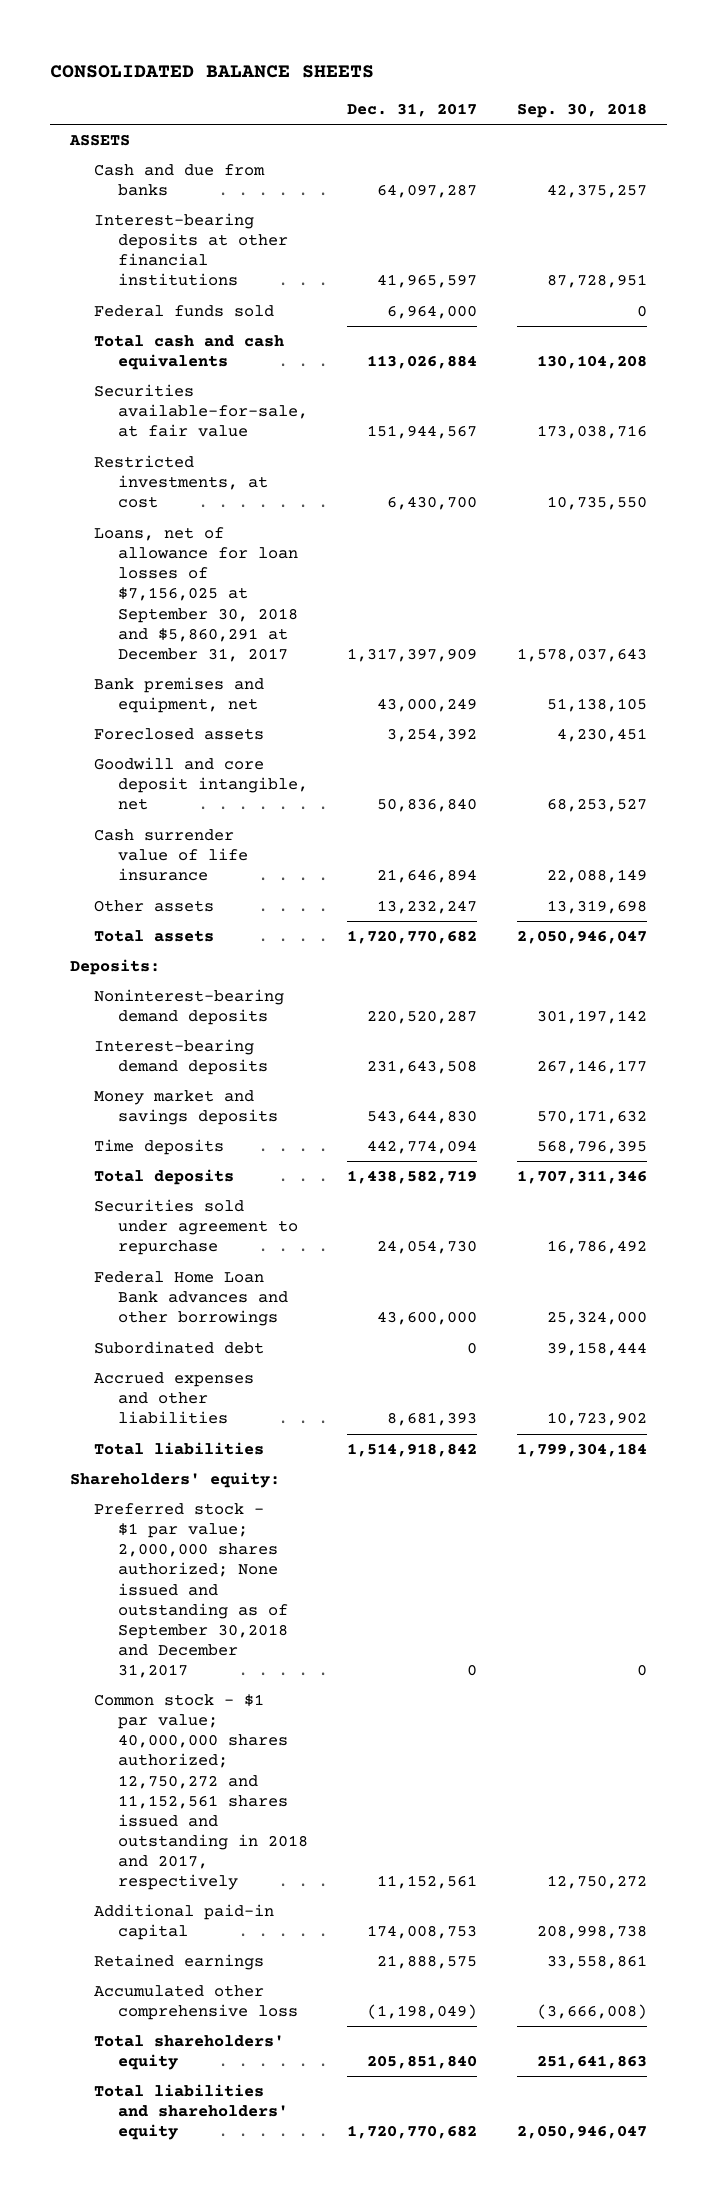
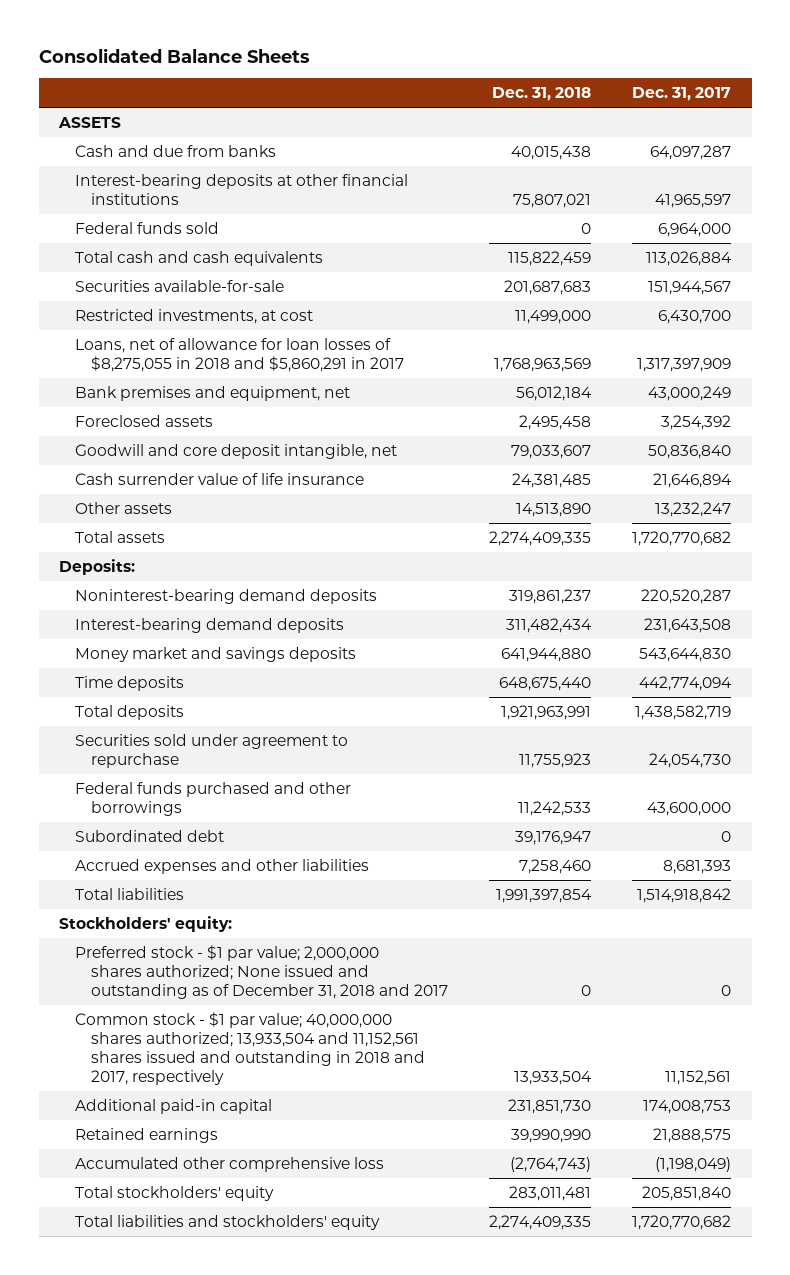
[49,64,374,78] CONSOLIDATED BALANCE SHEETS -> [38,47,310,63] Consolidated Balance Sheets
[516,103,647,119] Sep. 30, 2018 -> none
none -> [492,87,592,102] Dec. 31, 2018
[93,384,308,438] Securities available-for-sale, at fair value -> [75,279,285,292] Securities available-for-sale
[93,527,298,662] Loans, net of allowance for loan losses of $7,156,025 at September 30, 2018 and $5,860,291 at December 31, 2017 -> [75,337,404,372] Loans, net of allowance for loan losses of $8,275,055 in 2018 and $5,860,291 in 2017
[93,1271,288,1327] Federal Home Loan Bank advances and other borrowings -> [75,781,352,816] Federal funds purchased and other borrowings
[69,1472,280,1489] Shareholders' equity: -> [59,915,233,932] Stockholders' equity:
[93,1503,288,1678] Preferred stock - $1 par value; 2,000,000 shares authorized; None issued and outstanding as of September 30,2018 and December 31,2017 -> [75,944,448,999] Preferred stock - $1 par value; 2,000,000 shares authorized; None issued and outstanding as of December 31, 2018 and 2017
[93,1694,308,1891] Common stock - $1 par value; 40,000,000 shares authorized; 12,750,272 and 11,152,561 shares issued and outstanding in 2018 and 2017, respectively -> [75,1011,425,1085] Common stock - $1 par value; 40,000,000 shares authorized; 13,933,504 and 11,152,561 shares issued and outstanding in 2018 and 2017, respectively
[93,2035,284,2071] Total shareholders' equity -> [75,1185,275,1201] Total stockholders' equity
[93,2084,288,2141] Total liabilities and shareholders' equity -> [75,1214,381,1230] Total liabilities and stockholders' equity

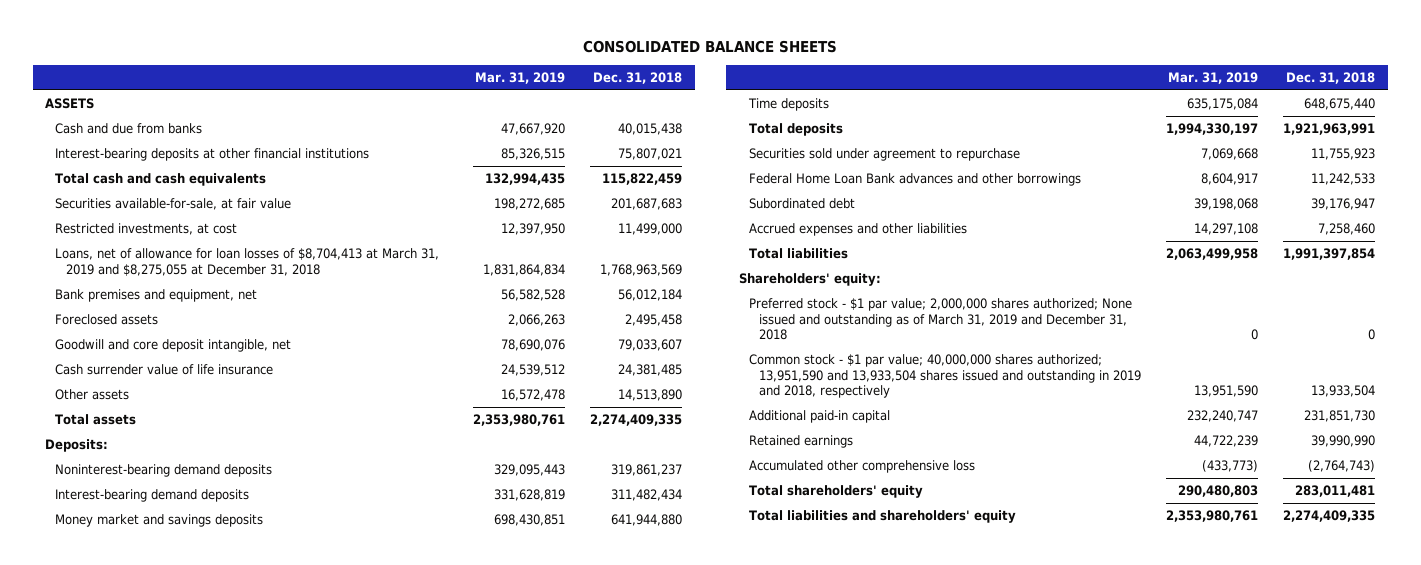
[38,47,310,63] Consolidated Balance Sheets -> [583,40,838,54] CONSOLIDATED BALANCE SHEETS
[632,87,732,102] Dec. 31, 2017 -> none
none -> [474,71,565,84] Mar. 31, 2019
[75,221,220,234] Federal funds sold -> none
[75,279,285,292] Securities available-for-sale -> [55,198,292,211] Securities available-for-sale, at fair value
[75,337,404,372] Loans, net of allowance for loan losses of $8,275,055 in 2018 and $5,860,291 in 2017 -> [55,248,440,276] Loans, net of allowance for loan losses of $8,704,413 at March 31, 2019 and $8,275,055 at December 31, 2018
[75,781,352,816] Federal funds purchased and other borrowings -> [748,173,1081,187] Federal Home Loan Bank advances and other borrowings
[59,915,233,932] Stockholders' equity: -> [738,273,881,287] Shareholders' equity:
[75,944,448,999] Preferred stock - $1 par value; 2,000,000 shares authorized; None issued and outstanding as of December 31, 2018 and 2017 -> [748,298,1132,340] Preferred stock - $1 par value; 2,000,000 shares authorized; None issued and outstanding as of March 31, 2019 and December 31, 2018
[75,1011,425,1085] Common stock - $1 par value; 40,000,000 shares authorized; 13,933,504 and 11,152,561 shares issued and outstanding in 2018 and 2017, respectively -> [748,354,1141,398] Common stock - $1 par value; 40,000,000 shares authorized; 13,951,590 and 13,933,504 shares issued and outstanding in 2019 and 2018, respectively
[75,1185,275,1201] Total stockholders' equity -> [748,485,923,499] Total shareholders' equity
[75,1214,381,1230] Total liabilities and stockholders' equity -> [748,510,1016,524] Total liabilities and shareholders' equity

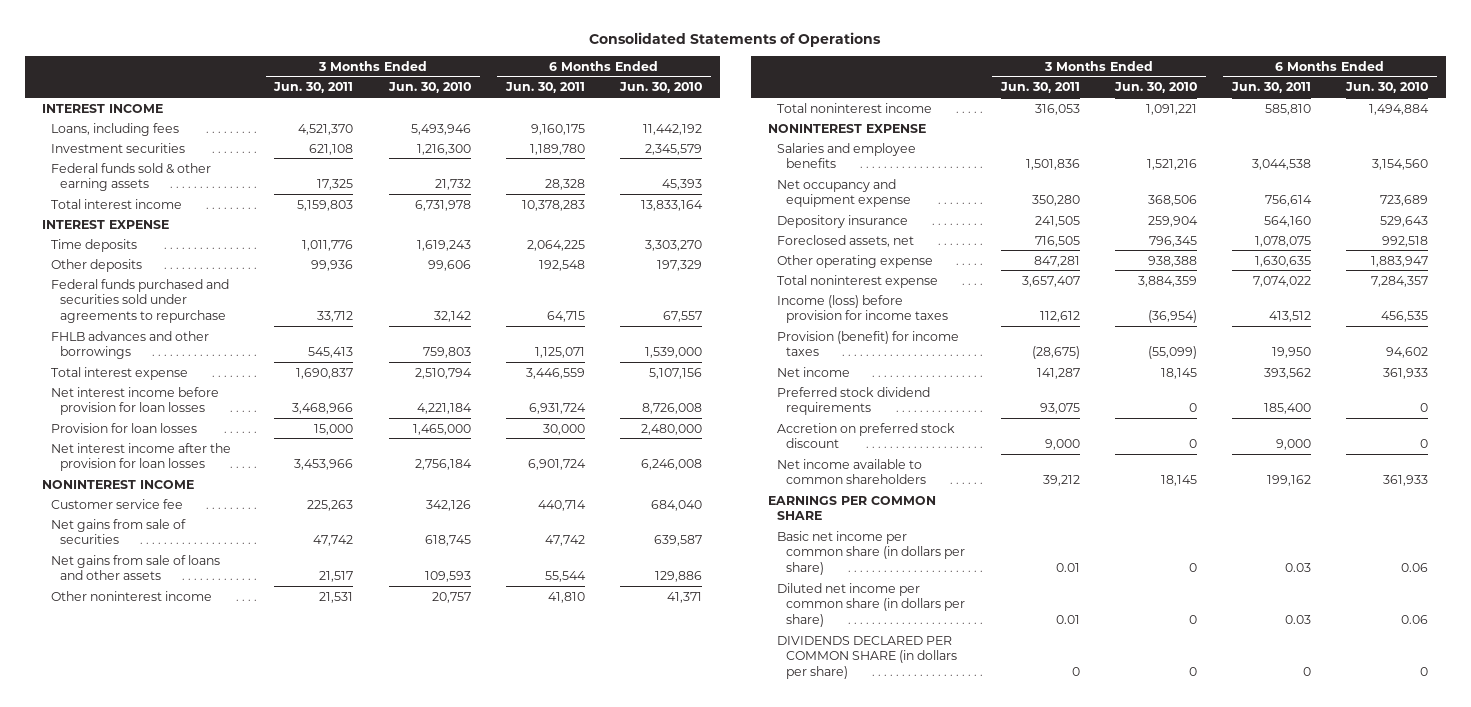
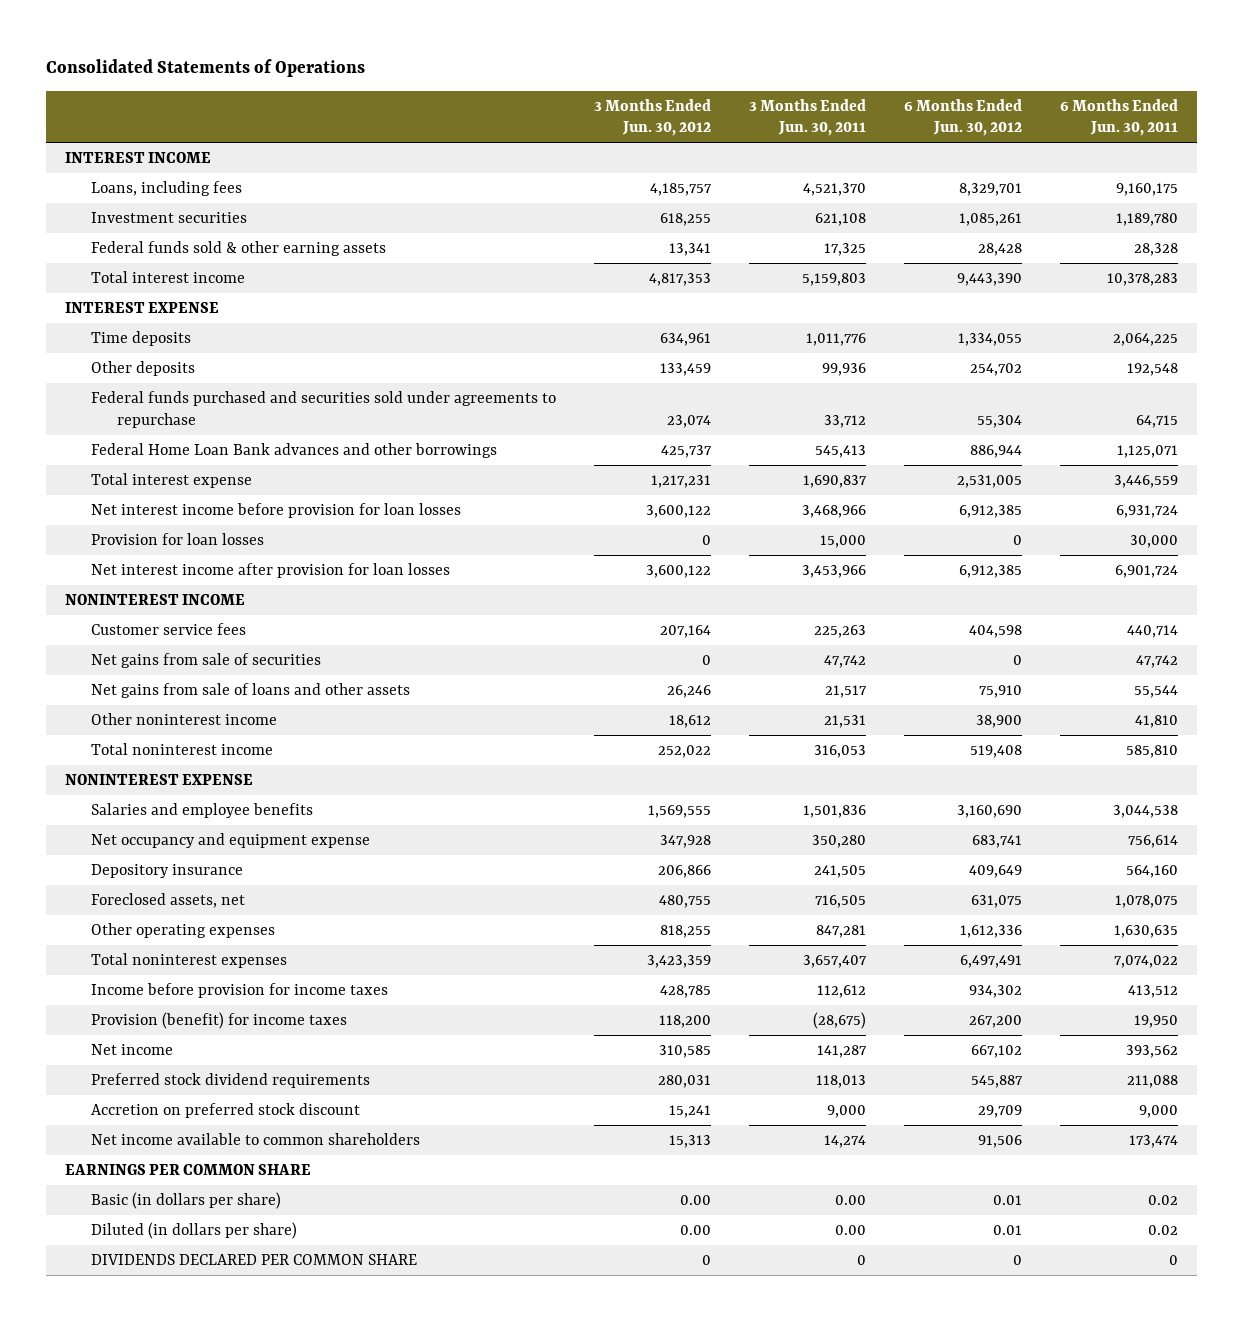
[387,82,471,94] Jun. 30, 2010 -> none
[619,82,703,94] Jun. 30, 2010 -> none
none -> [594,98,712,137] 3 Months Ended Jun. 30, 2012
none -> [904,98,1023,137] 6 Months Ended Jun. 30, 2012
[51,330,210,360] FHLB advances and other borrowings -> [91,442,498,458] Federal Home Loan Bank advances and other borrowings
[51,442,232,472] Net interest income after the provision for loan losses -> [91,562,451,578] Net interest income after provision for loan losses
[51,498,184,509] Customer service fee -> [91,622,247,635] Customer service fees
[777,254,934,268] Other operating expense -> [91,922,276,938] Other operating expenses
[777,274,939,288] Total noninterest expense -> [91,952,288,968] Total noninterest expenses
[777,294,949,324] Income (loss) before provision for income taxes -> [91,982,389,998] Income before provision for income taxes
[1039,403,1080,415] 93,075 -> [816,1074,867,1088] 118,013
[1264,403,1312,415] 185,400 -> [1126,1074,1178,1088] 211,088
[1042,475,1080,487] 39,212 -> [824,1134,867,1148] 14,274
[1267,475,1312,487] 199,162 -> [1128,1134,1178,1148] 173,474
[777,530,966,576] Basic net income per common share (in dollars per share) -> [91,1191,282,1209] Basic (in dollars per share)
[1055,563,1080,573] 0.01 -> [835,1194,867,1205] 0.00
[1285,563,1312,573] 0.03 -> [1147,1194,1178,1205] 0.02
[777,582,966,628] Diluted net income per common share (in dollars per share) -> [91,1221,298,1239] Diluted (in dollars per share)
[1055,615,1080,625] 0.01 -> [835,1224,867,1235] 0.00
[1285,615,1312,625] 0.03 -> [1147,1224,1178,1235] 0.02
[777,635,958,680] DIVIDENDS DECLARED PER COMMON SHARE (in dollars per share) -> [91,1253,418,1265] DIVIDENDS DECLARED PER COMMON SHARE

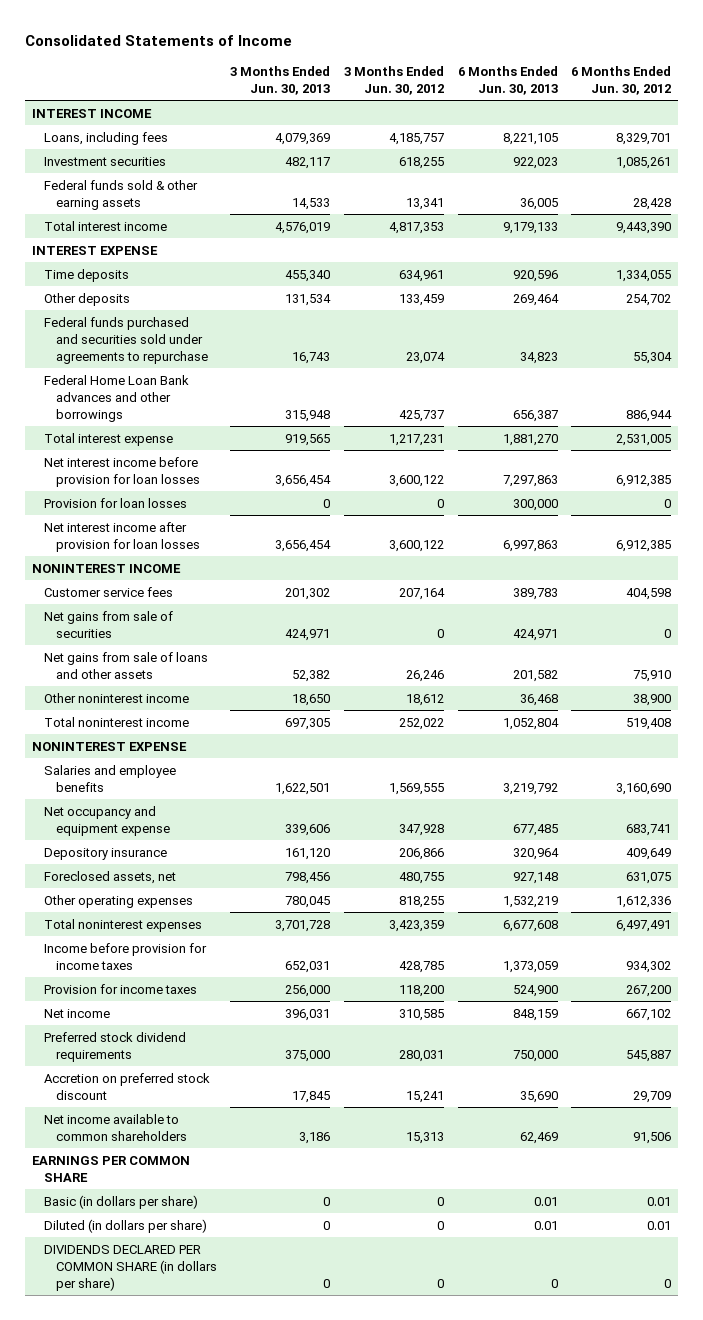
[46,59,366,78] Consolidated Statements of Operations -> [25,34,293,46] Consolidated Statements of Income
[749,98,867,137] 3 Months Ended Jun. 30, 2011 -> none
[1059,98,1178,137] 6 Months Ended Jun. 30, 2011 -> none
none -> [230,65,331,95] 3 Months Ended Jun. 30, 2013
none -> [457,65,558,95] 6 Months Ended Jun. 30, 2013
[91,1011,348,1029] Provision (benefit) for income taxes -> [43,983,197,994] Provision for income taxes
[680,1194,712,1205] 0.00 -> [436,1196,444,1206] 0
[680,1224,712,1235] 0.00 -> [436,1220,444,1230] 0
[91,1253,418,1265] DIVIDENDS DECLARED PER COMMON SHARE -> [43,1244,217,1291] DIVIDENDS DECLARED PER COMMON SHARE (in dollars per share)

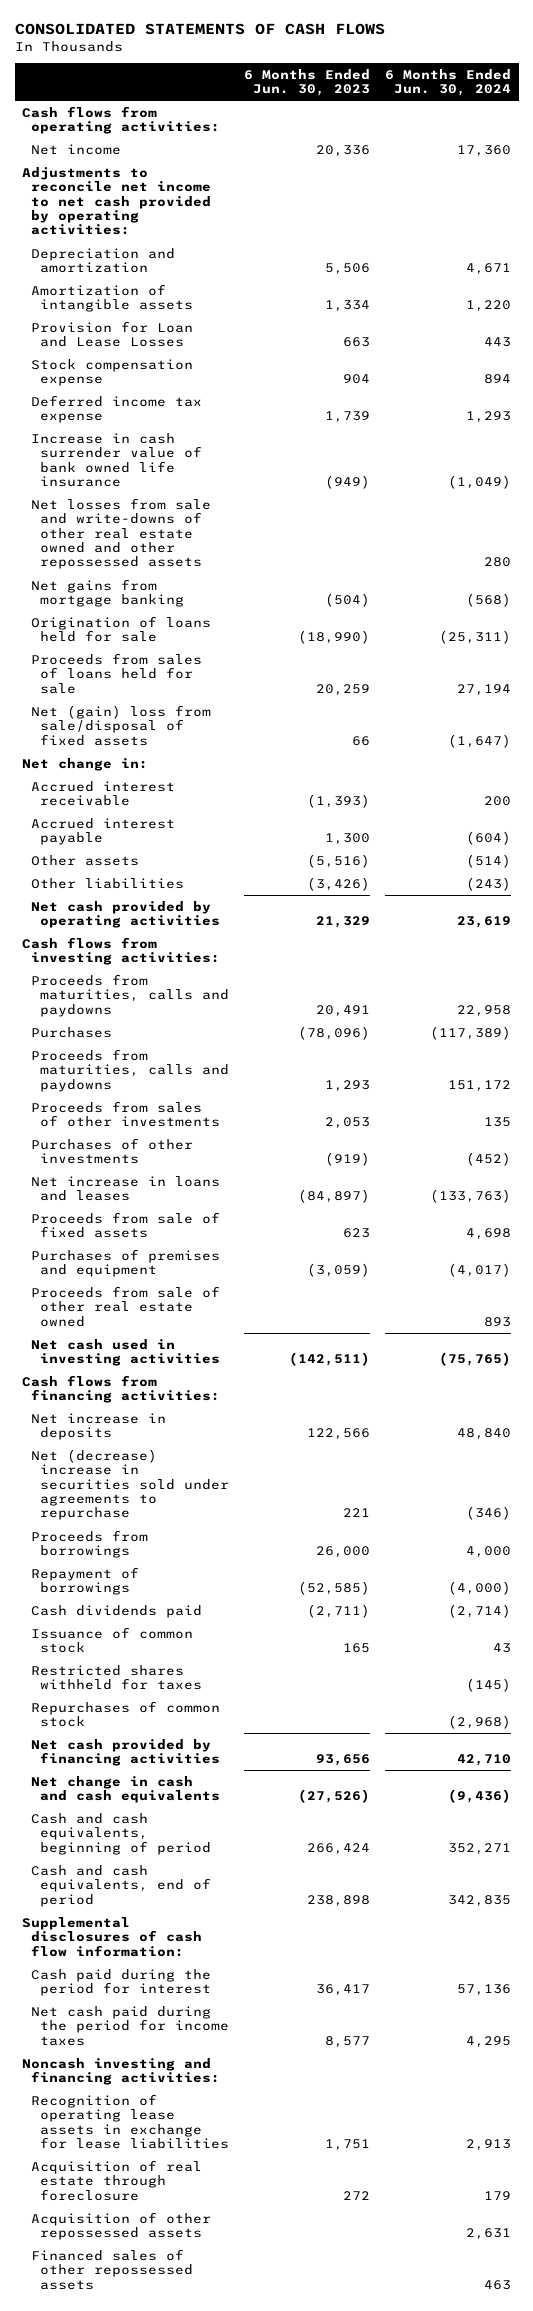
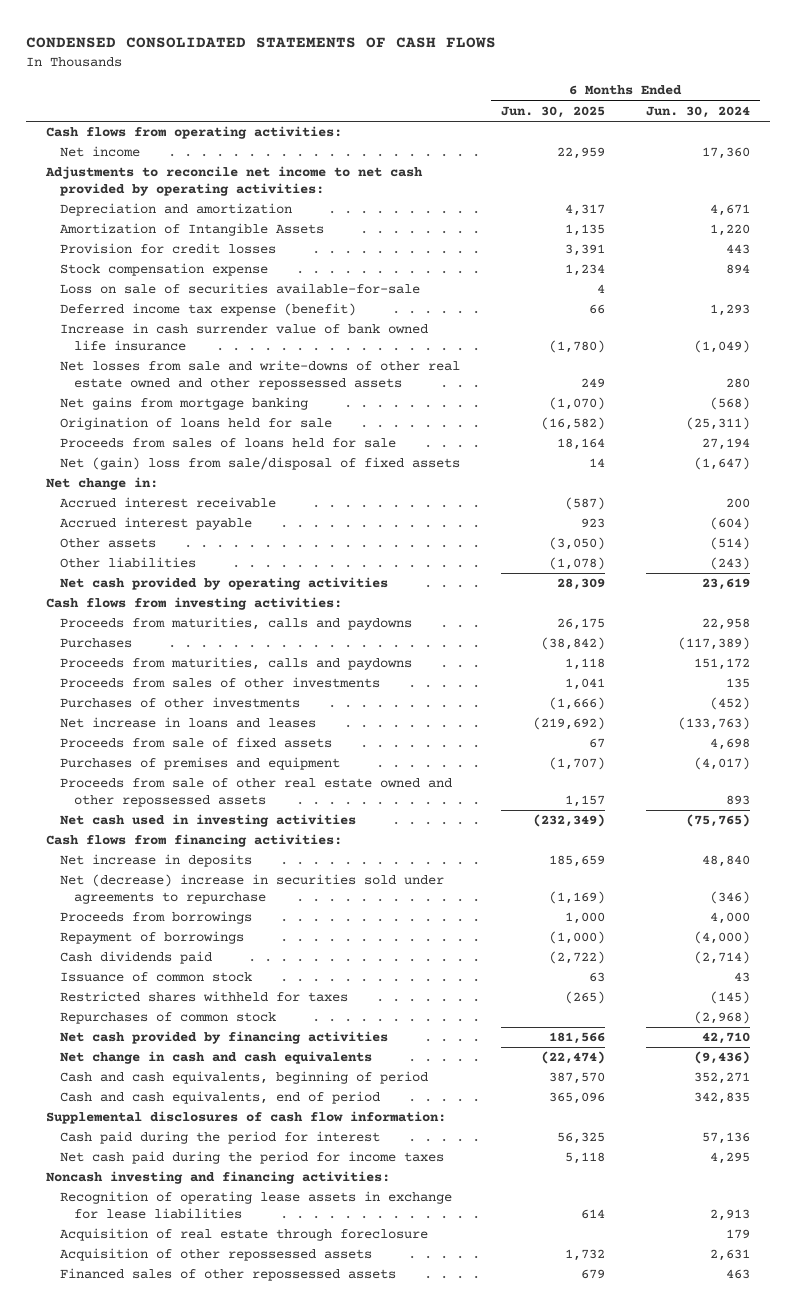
[14,22,385,35] CONSOLIDATED STATEMENTS OF CASH FLOWS -> [25,37,496,49] CONDENSED CONSOLIDATED STATEMENTS OF CASH FLOWS
[244,68,371,97] 6 Months Ended Jun. 30, 2023 -> none
none -> [500,105,605,118] Jun. 30, 2025
[31,283,194,313] Amortization of intangible assets -> [60,223,325,237] Amortization of Intangible Assets
[31,320,194,348] Provision for Loan and Lease Losses -> [60,243,277,255] Provision for credit losses
none -> [60,283,421,295] Loss on sale of securities available-for-sale
[31,394,203,424] Deferred income tax expense -> [60,303,357,317] Deferred income tax expense (benefit)
[31,1285,221,1327] Proceeds from sale of other real estate owned -> [60,778,453,807] Proceeds from sale of other real estate owned and other repossessed assets

